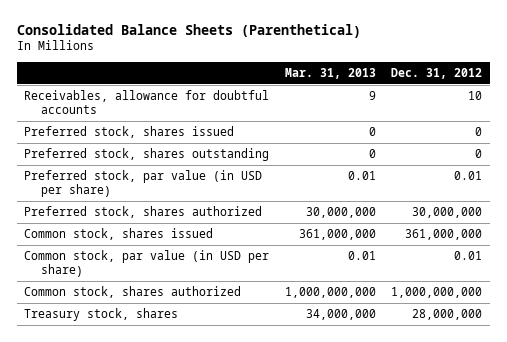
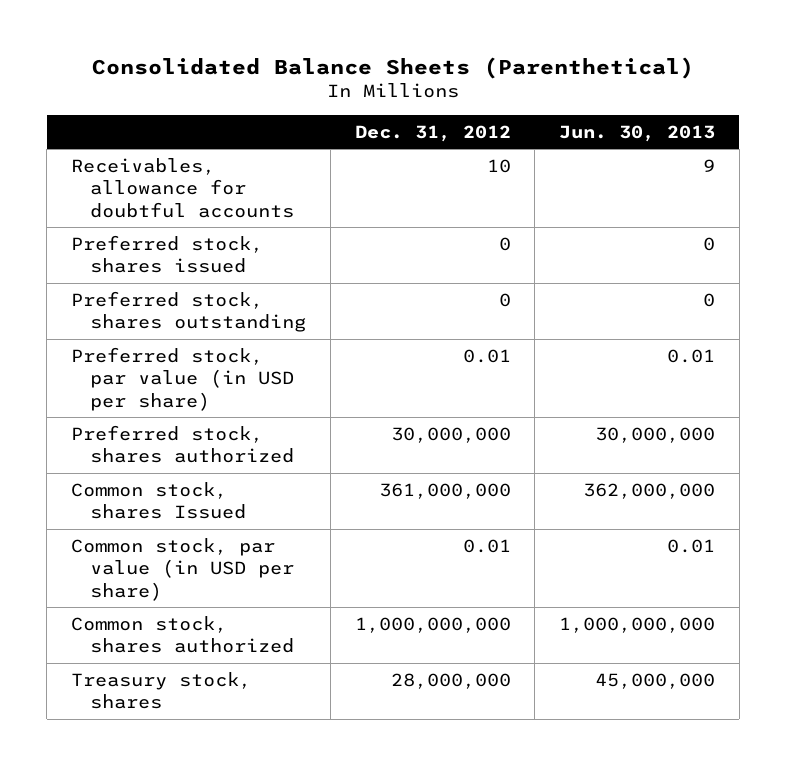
[284,68,376,80] Mar. 31, 2013 -> none
none -> [559,124,716,142] Jun. 30, 2013
[24,228,214,241] Common stock, shares issued -> [71,481,247,520] Common stock, shares Issued

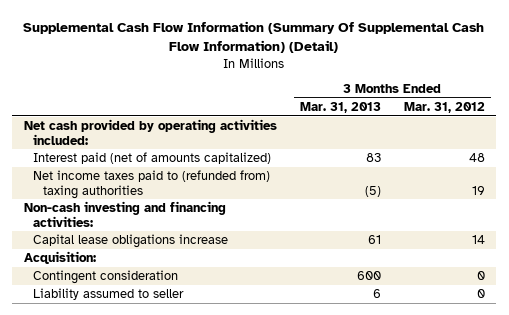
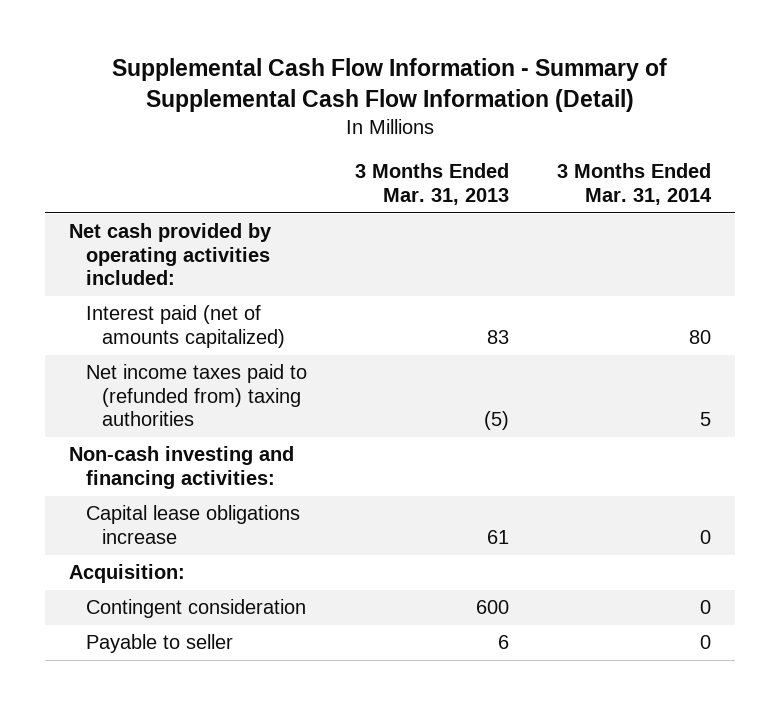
[23,20,485,53] Supplemental Cash Flow Information (Summary Of Supplemental Cash Flow Information) (Detail) -> [112,58,668,113] Supplemental Cash Flow Information - Summary of Supplemental Cash Flow Information (Detail)
[403,101,485,113] Mar. 31, 2012 -> none
none -> [557,163,713,205] 3 Months Ended Mar. 31, 2014
[33,288,185,301] Liability assumed to seller -> none
none -> [85,634,233,654] Payable to seller

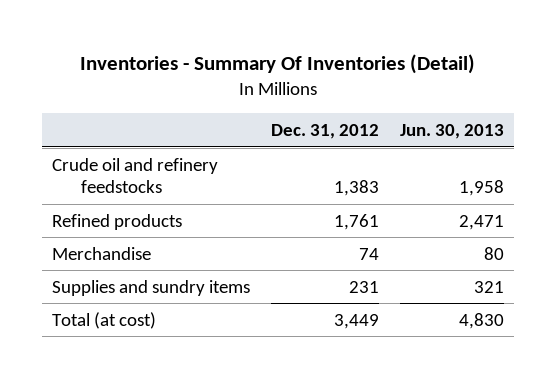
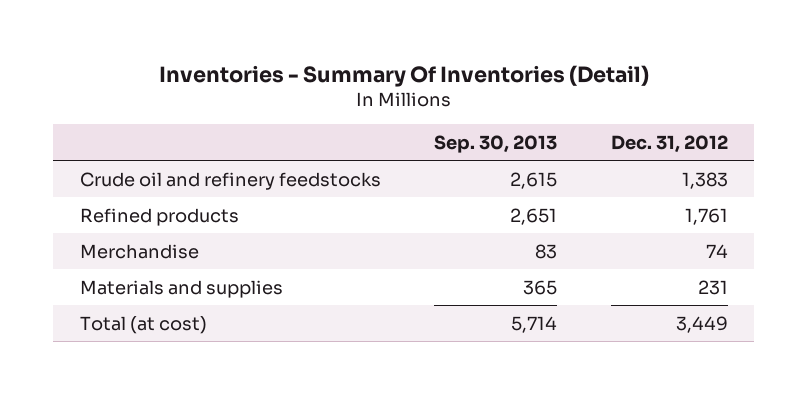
[399,123,504,139] Jun. 30, 2013 -> none
none -> [434,134,558,153] Sep. 30, 2013
[52,279,251,296] Supplies and sundry items -> [80,279,284,298] Materials and supplies

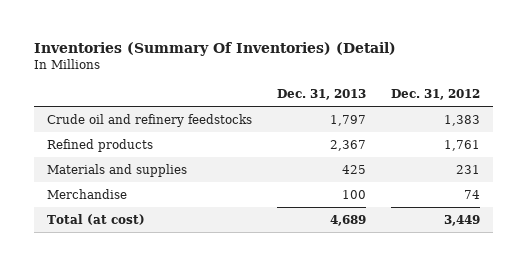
[158,64,649,87] Inventories - Summary Of Inventories (Detail) -> [33,41,396,56] Inventories (Summary Of Inventories) (Detail)
[434,134,558,153] Sep. 30, 2013 -> none
none -> [276,89,366,101] Dec. 31, 2013
[80,243,200,259] Merchandise -> [46,188,127,199] Merchandise

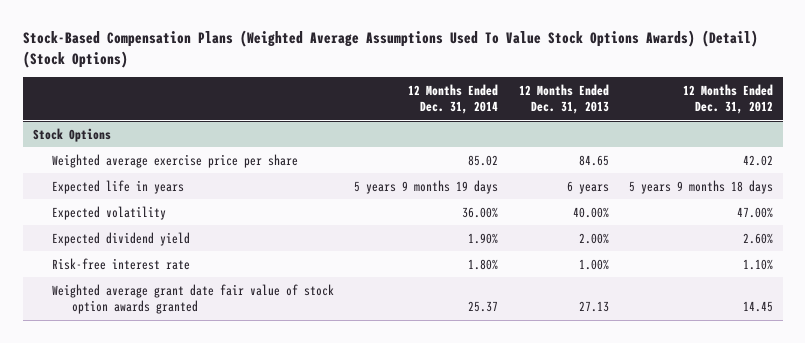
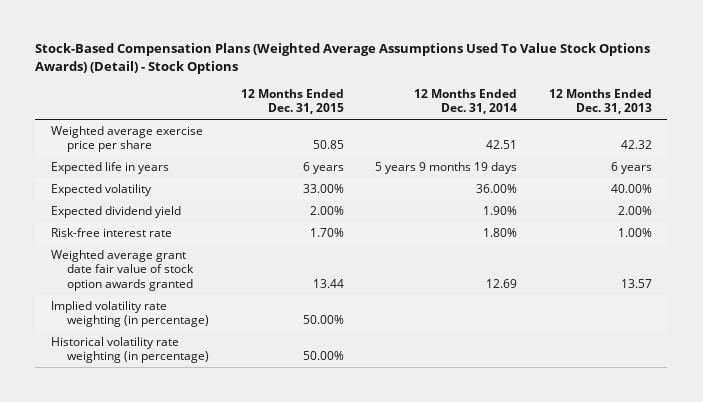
[22,30,758,68] Stock-Based Compensation Plans (Weighted Average Assumptions Used To Value Stock Options Awards) (Detail) (Stock Options) -> [35,43,651,75] Stock-Based Compensation Plans (Weighted Average Assumptions Used To Value Stock Options Awards) (Detail) - Stock Options
[682,83,773,115] 12 Months Ended Dec. 31, 2012 -> none
none -> [240,88,344,115] 12 Months Ended Dec. 31, 2015
[32,127,111,142] Stock Options -> none
[468,154,499,166] 85.02 -> [486,140,518,150] 42.51
[578,154,609,166] 84.65 -> [620,140,652,150] 42.32
[468,301,499,313] 25.37 -> [486,278,518,288] 12.69
[578,301,609,313] 27.13 -> [620,278,652,288] 13.57
none -> [51,301,210,328] Implied volatility rate weighting (in percentage)
none -> [51,337,210,364] Historical volatility rate weighting (in percentage)

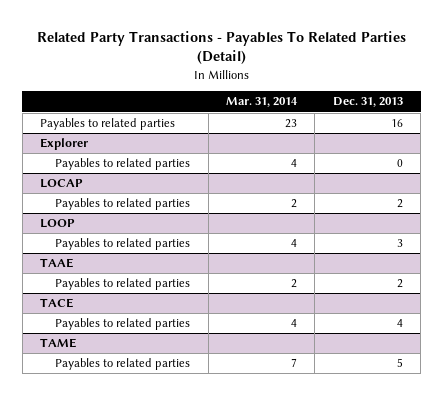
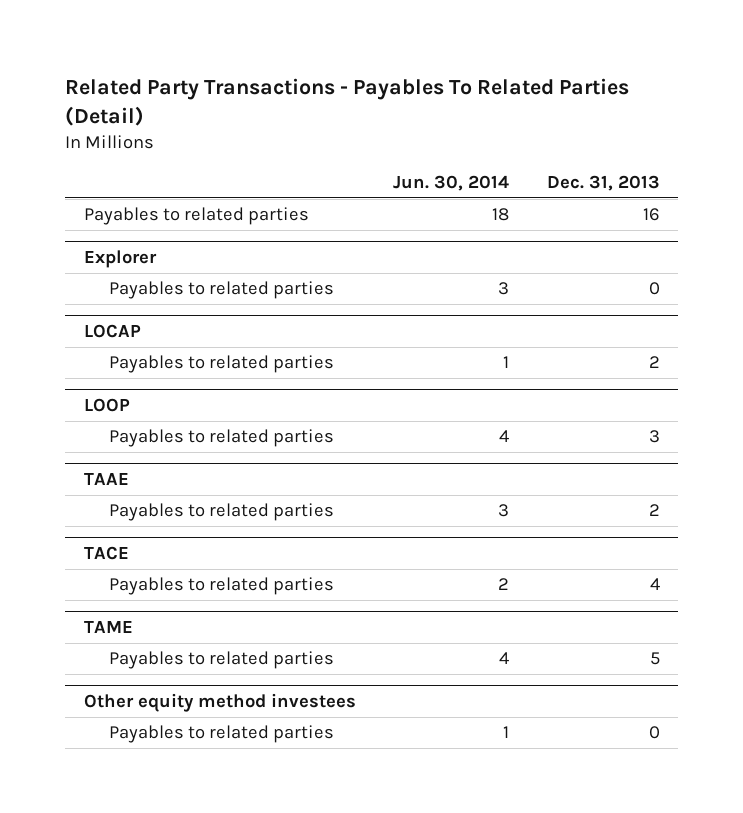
[226,97,299,108] Mar. 31, 2014 -> none
none -> [393,175,510,192] Jun. 30, 2014
none -> [83,693,356,713] Other equity method investees
none -> [108,725,334,744] Payables to related parties

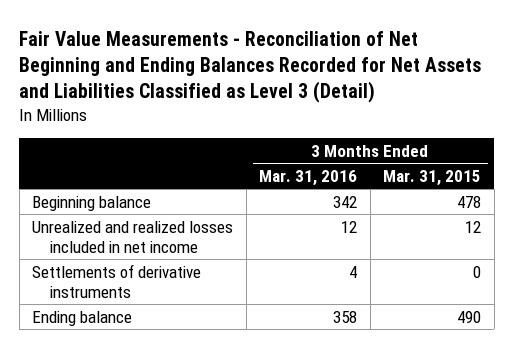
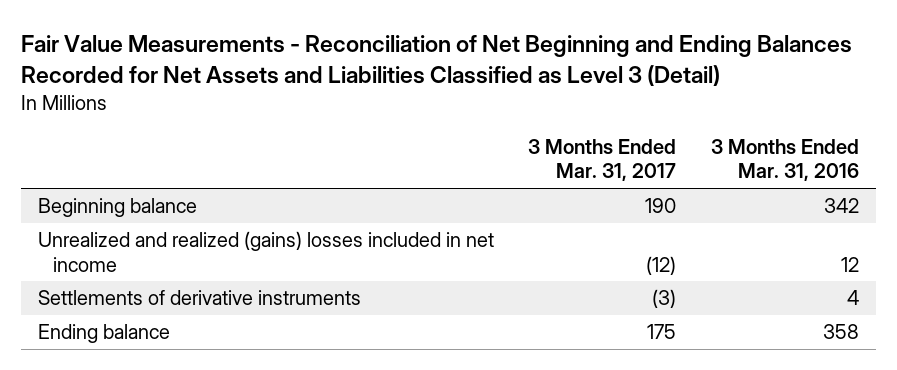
[383,169,482,186] Mar. 31, 2015 -> none
none -> [528,139,677,182] 3 Months Ended Mar. 31, 2017
[32,220,234,253] Unrealized and realized losses included in net income -> [38,231,495,272] Unrealized and realized (gains) losses included in net income

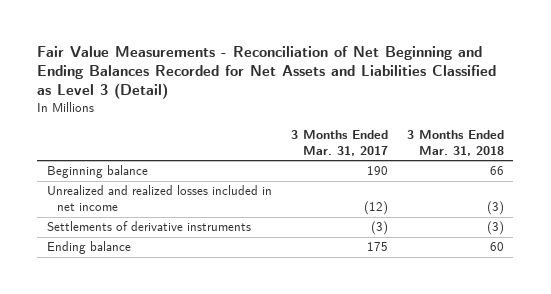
[710,139,859,182] 3 Months Ended Mar. 31, 2016 -> none
none -> [406,129,504,156] 3 Months Ended Mar. 31, 2018
[38,231,495,272] Unrealized and realized (gains) losses included in net income -> [46,185,272,212] Unrealized and realized losses included in net income

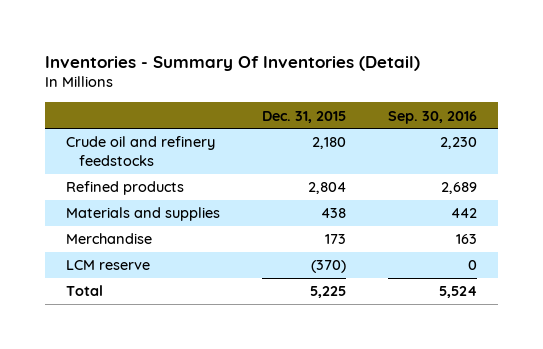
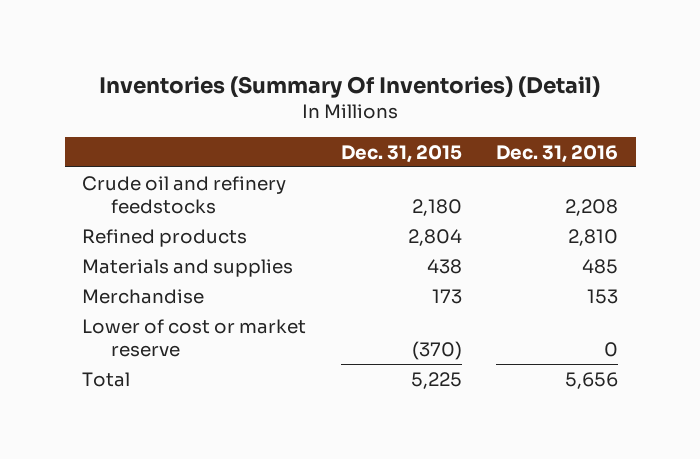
[44,55,420,71] Inventories - Summary Of Inventories (Detail) -> [99,76,601,99] Inventories (Summary Of Inventories) (Detail)
[388,110,478,124] Sep. 30, 2016 -> none
none -> [496,144,619,163] Dec. 31, 2016
[65,260,150,271] LCM reserve -> [81,318,306,358] Lower of cost or market reserve

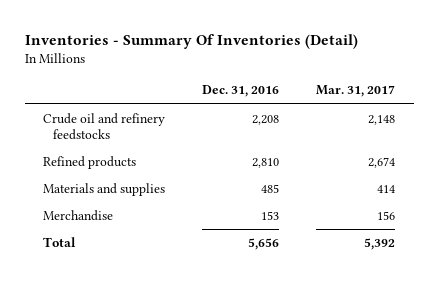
[99,76,601,99] Inventories (Summary Of Inventories) (Detail) -> [24,34,358,50] Inventories - Summary Of Inventories (Detail)
[340,144,462,163] Dec. 31, 2015 -> none
none -> [316,85,396,98] Mar. 31, 2017
[81,318,306,358] Lower of cost or market reserve -> none

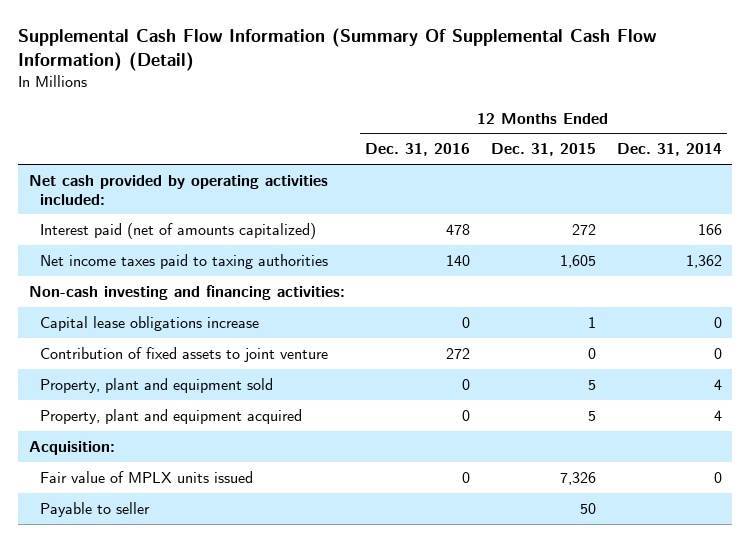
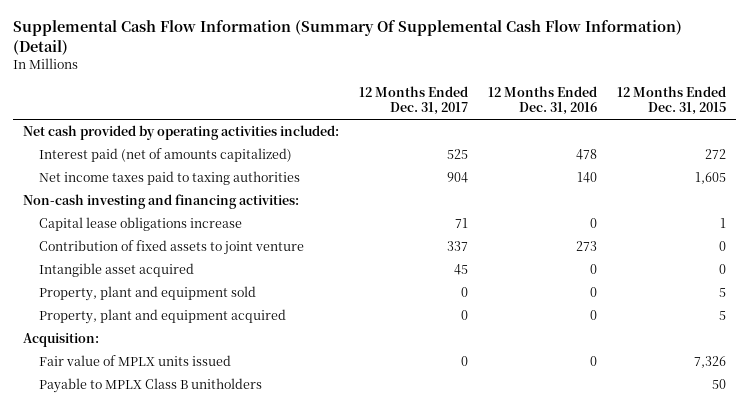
[616,143,722,157] Dec. 31, 2014 -> none
none -> [358,86,468,116] 12 Months Ended Dec. 31, 2017
[446,347,471,359] 272 -> [575,241,597,252] 273
none -> [39,263,195,278] Intangible asset acquired
[39,501,150,517] Payable to seller -> [39,378,263,394] Payable to MPLX Class B unitholders

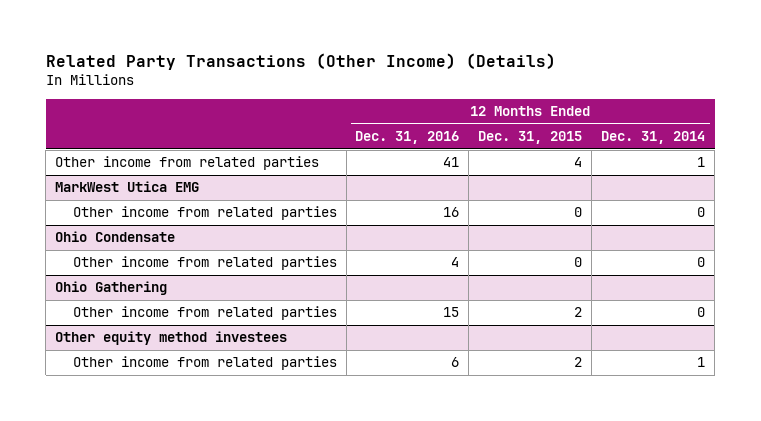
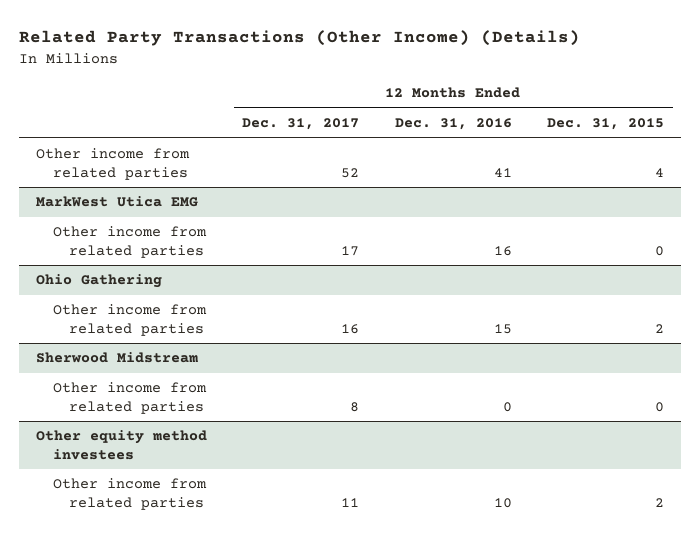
[601,131,706,145] Dec. 31, 2014 -> none
none -> [242,118,360,131] Dec. 31, 2017
[55,231,176,243] Ohio Condensate -> none
[72,256,337,271] Other income from related parties -> none
none -> [36,352,199,364] Sherwood Midstream
none -> [52,382,207,414] Other income from related parties
[451,357,460,368] 6 -> [493,497,512,508] 10

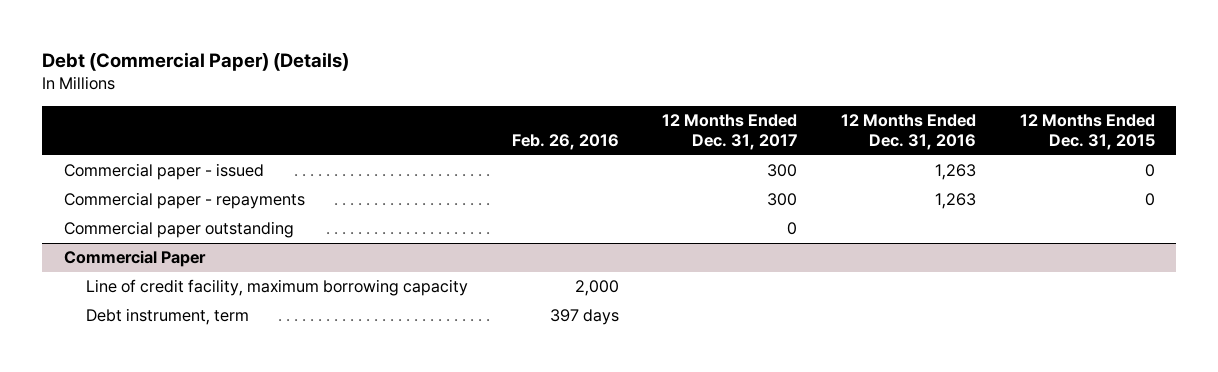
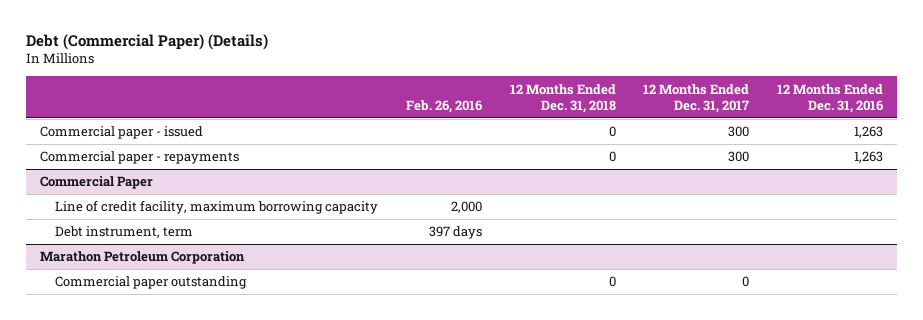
[1019,113,1155,151] 12 Months Ended Dec. 31, 2015 -> none
none -> [509,83,616,114] 12 Months Ended Dec. 31, 2018
[63,221,294,239] Commercial paper outstanding -> none
none -> [39,251,245,265] Marathon Petroleum Corporation
none -> [54,276,247,290] Commercial paper outstanding

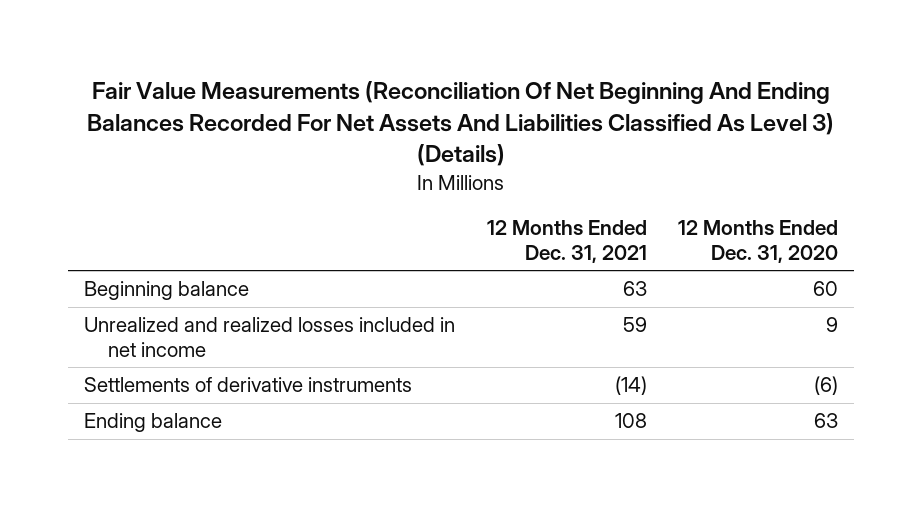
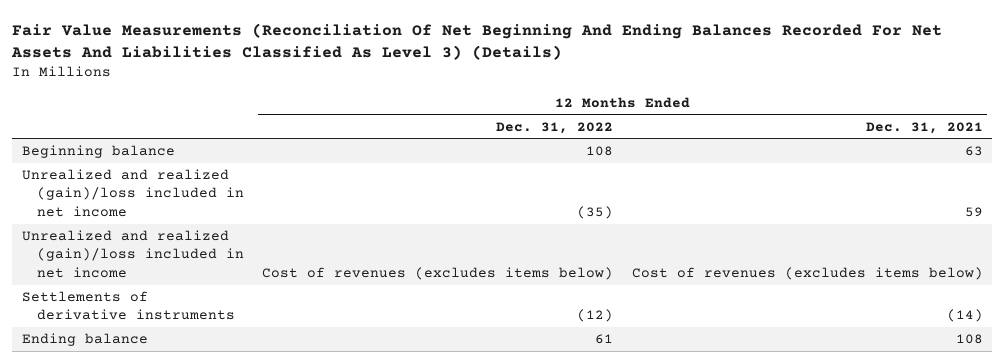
[678,220,839,263] 12 Months Ended Dec. 31, 2020 -> none
none -> [496,121,614,134] Dec. 31, 2022
[83,317,455,357] Unrealized and realized losses included in net income -> [21,169,244,217] Unrealized and realized (gain)/loss included in net income
none -> [21,230,244,278] Unrealized and realized (gain)/loss included in net income

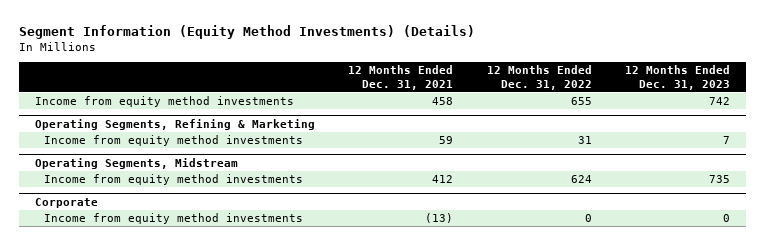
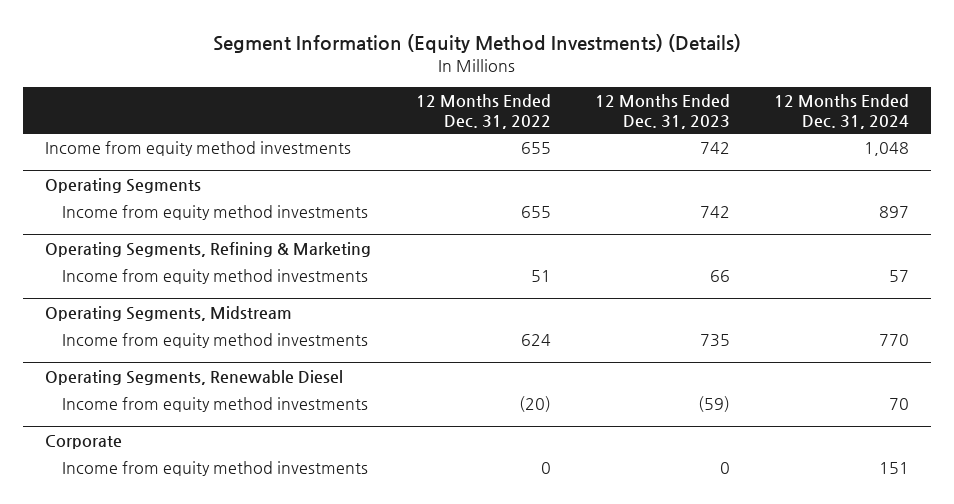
[348,65,454,90] 12 Months Ended Dec. 31, 2021 -> none
none -> [773,93,909,129] 12 Months Ended Dec. 31, 2024
none -> [45,178,202,194] Operating Segments
none -> [62,205,369,221] Income from equity method investments
[577,136,592,145] 31 -> [530,270,551,283] 51
[722,136,730,145] 7 -> [709,270,730,283] 66
none -> [45,370,344,386] Operating Segments, Renewable Diesel
none -> [62,397,369,413] Income from equity method investments

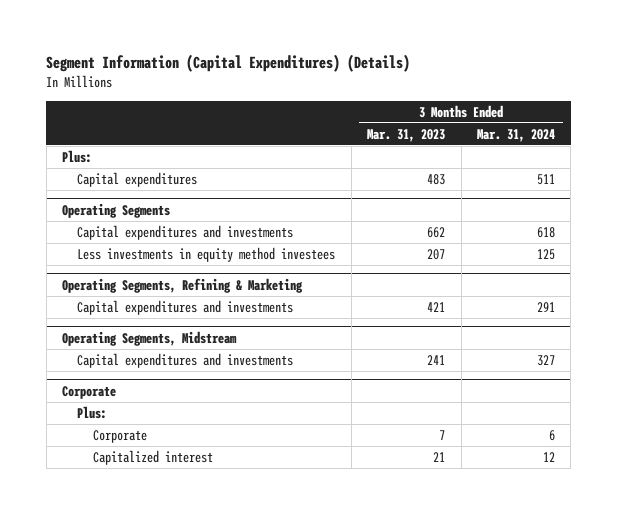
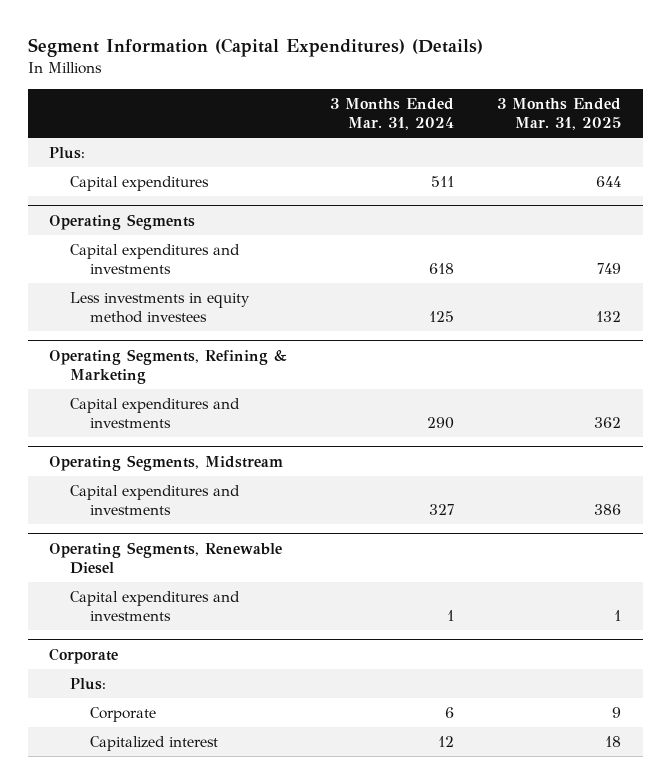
[367,128,446,142] Mar. 31, 2023 -> none
none -> [497,97,622,130] 3 Months Ended Mar. 31, 2025
[536,301,555,312] 291 -> [427,417,455,430] 290
none -> [49,541,283,574] Operating Segments, Renewable Diesel
none -> [69,590,240,622] Capital expenditures and investments

